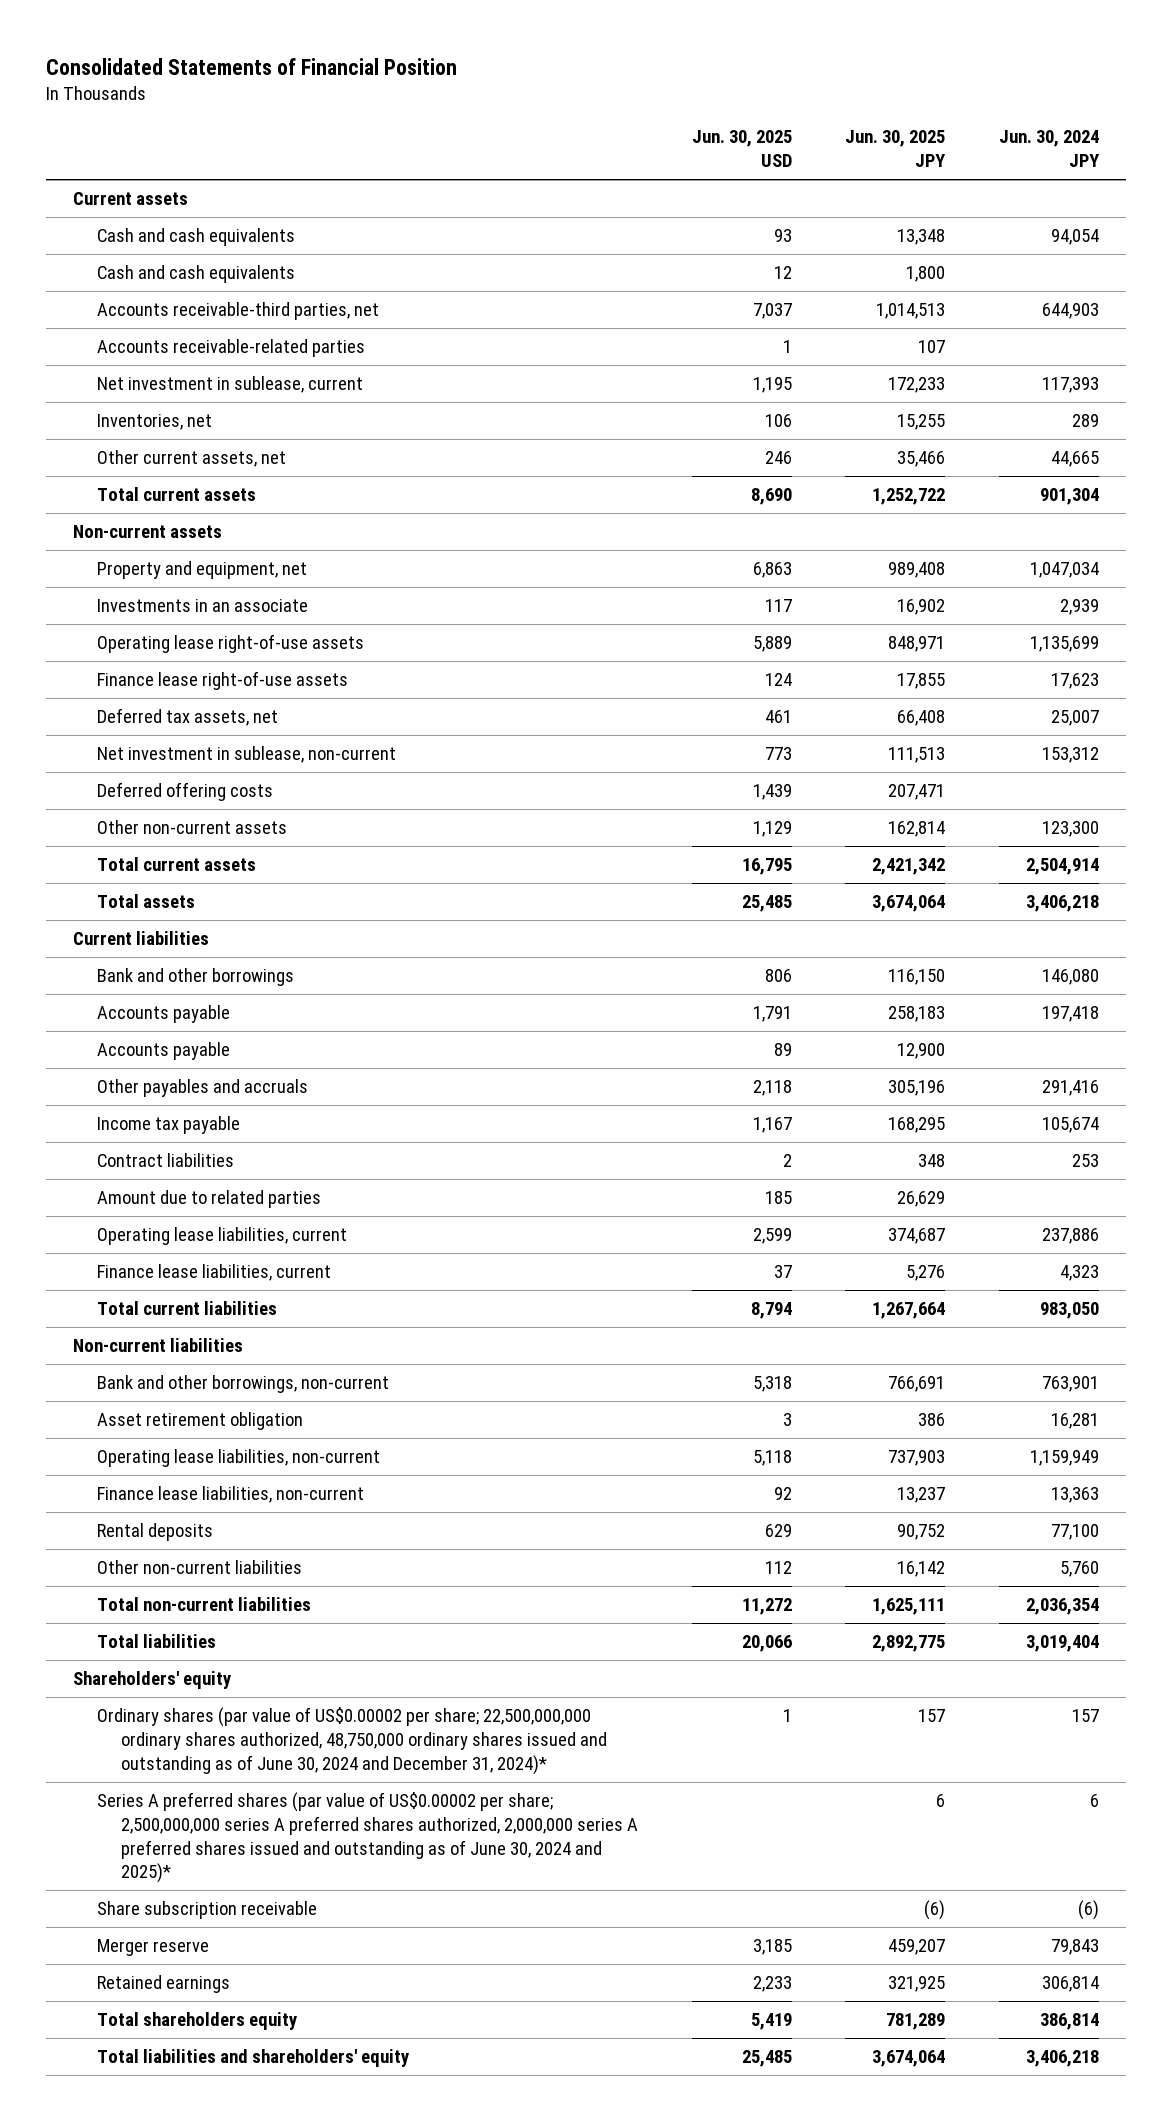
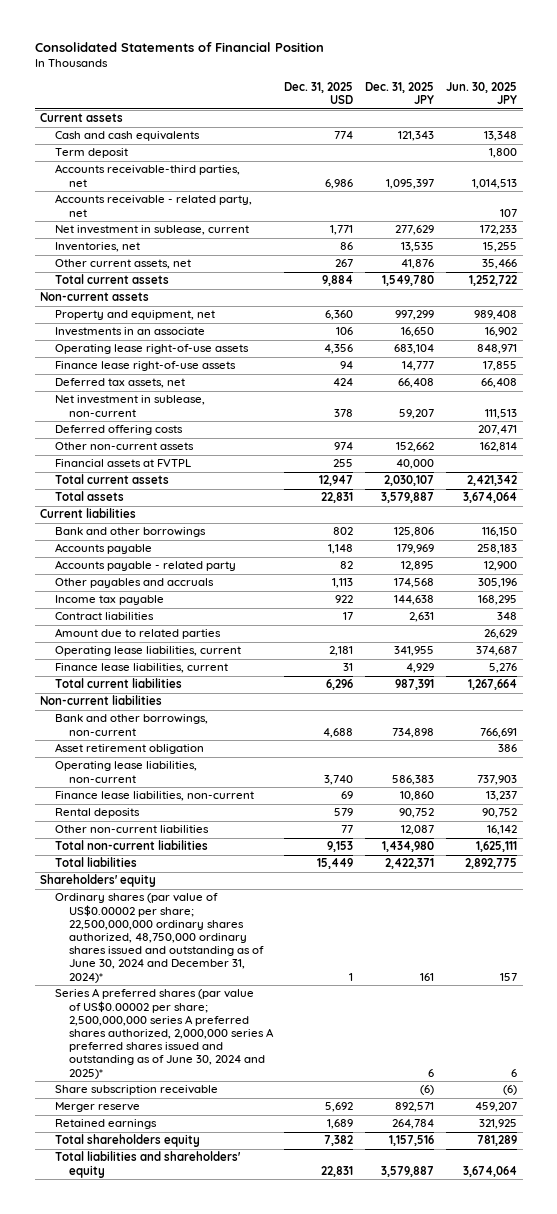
[691,130,792,168] Jun. 30, 2025 USD -> none
[998,130,1100,168] Jun. 30, 2024 JPY -> none
none -> [284,82,354,105] Dec. 31, 2025 USD
none -> [365,82,435,105] Dec. 31, 2025 JPY
[96,265,295,284] Cash and cash equivalents -> [54,148,128,159] Term deposit
[96,339,365,358] Accounts receivable-related parties -> [54,194,252,217] Accounts receivable - related party, net
none -> [54,459,191,468] Financial assets at FVTPL
[96,1042,230,1061] Accounts payable -> [54,560,236,572] Accounts payable - related party

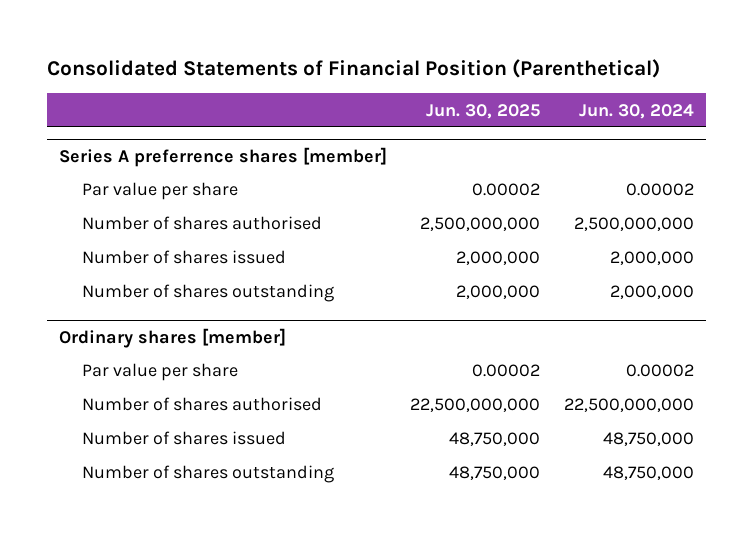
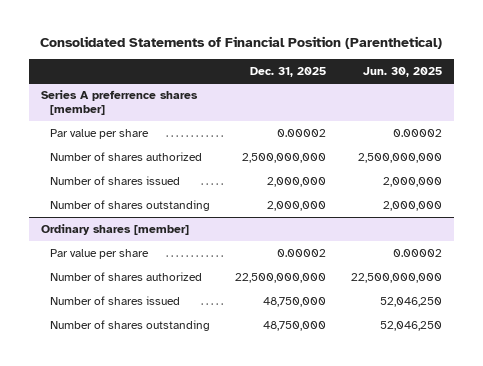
[579,103,695,119] Jun. 30, 2024 -> none
none -> [250,66,327,77] Dec. 31, 2025
[82,216,323,231] Number of shares authorised -> [50,151,203,161] Number of shares authorized
[82,397,323,412] Number of shares authorised -> [50,271,203,281] Number of shares authorized
[449,432,541,447] 48,750,000 -> [379,296,442,307] 52,046,250
[449,466,541,481] 48,750,000 -> [379,320,442,331] 52,046,250

